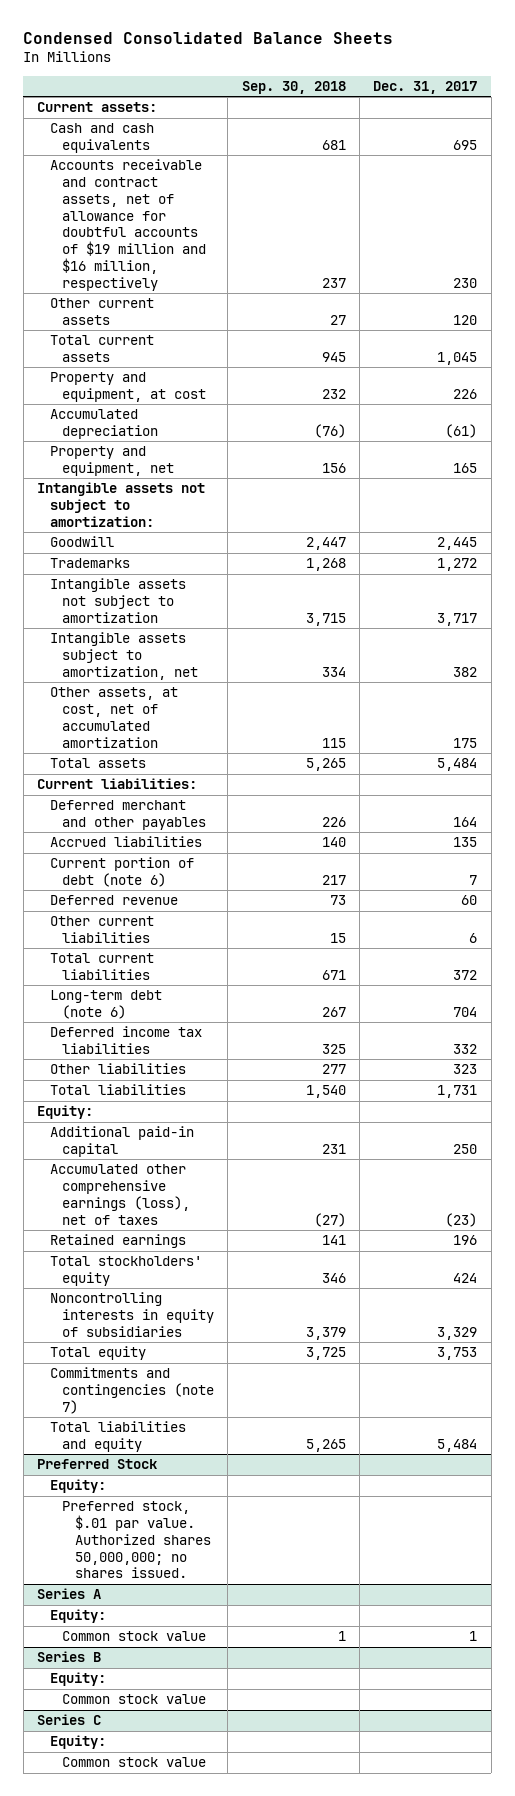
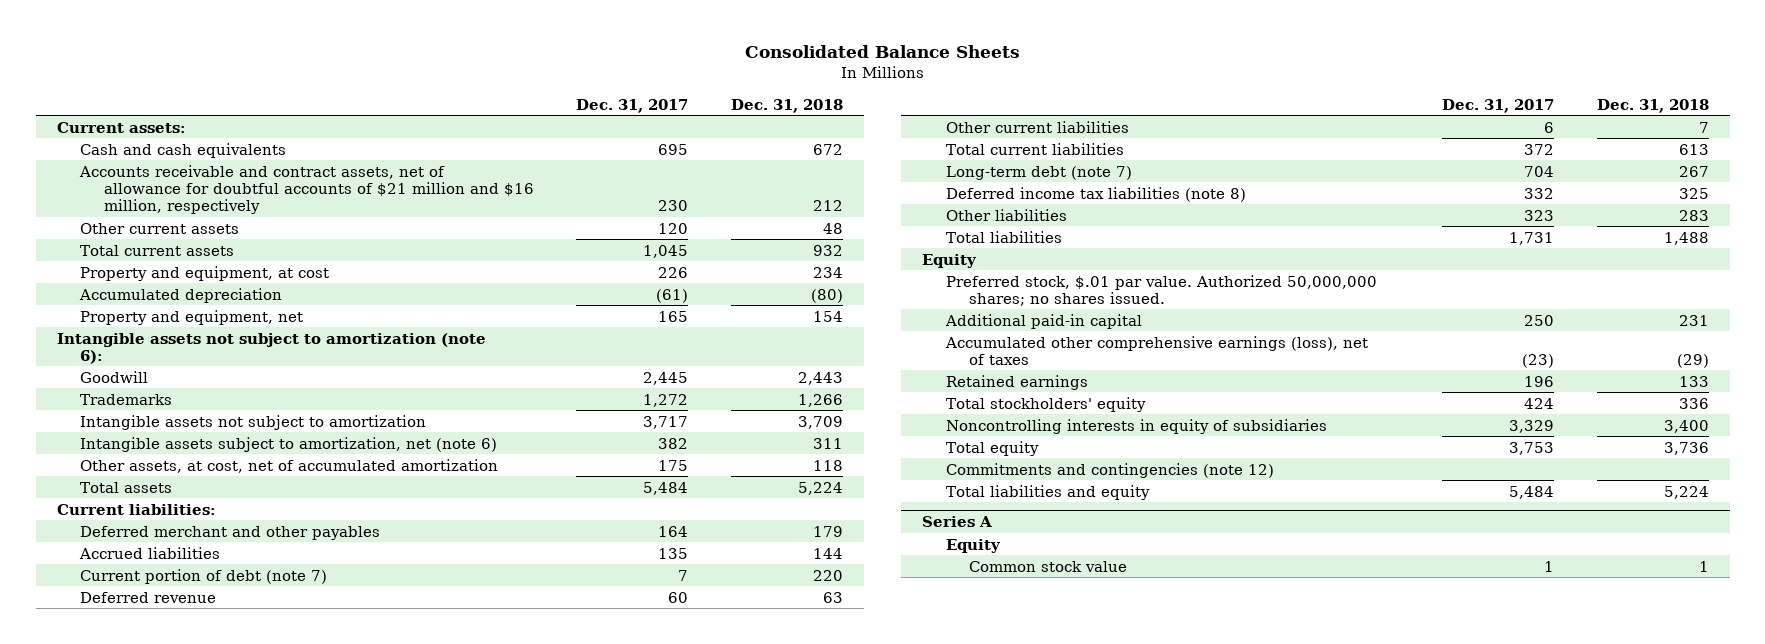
[23,32,394,45] Condensed Consolidated Balance Sheets -> [744,45,1020,59] Consolidated Balance Sheets
[241,81,346,95] Sep. 30, 2018 -> none
none -> [731,98,844,113] Dec. 31, 2018
[49,159,207,291] Accounts receivable and contract assets, net of allowance for doubtful accounts of $19 million and $16 million, respectively -> [79,164,534,214] Accounts receivable and contract assets, net of allowance for doubtful accounts of $21 million and $16 million, respectively
[37,482,206,527] Intangible assets not subject to amortization: -> [56,332,486,364] Intangible assets not subject to amortization (note 6):
[49,632,199,680] Intangible assets subject to amortization, net -> [80,436,498,452] Intangible assets subject to amortization, net (note 6)
[49,857,194,887] Current portion of debt (note 6) -> [80,568,328,584] Current portion of debt (note 7)
[49,990,162,1019] Long-term debt (note 6) -> [945,165,1132,180] Long-term debt (note 7)
[49,1026,202,1054] Deferred income tax liabilities -> [945,186,1246,202] Deferred income tax liabilities (note 8)
[37,1105,94,1120] Equity: -> [922,253,978,268] Equity
none -> [945,274,1377,306] Preferred stock, $.01 par value. Authorized 50,000,000 shares; no shares issued.
[49,1367,215,1414] Commitments and contingencies (note 7) -> [945,462,1274,478] Commitments and contingencies (note 12)
[37,1459,158,1470] Preferred Stock -> none
[49,1479,106,1494] Equity: -> none
[62,1501,211,1579] Preferred stock, $.01 par value. Authorized shares 50,000,000; no shares issued. -> none
[49,1609,106,1624] Equity: -> [945,538,1001,553] Equity
[37,1651,102,1663] Series B -> none
[49,1672,106,1687] Equity: -> none
[62,1694,207,1705] Common stock value -> none
[37,1714,102,1726] Series C -> none
[49,1735,106,1750] Equity: -> none
[62,1757,207,1768] Common stock value -> none

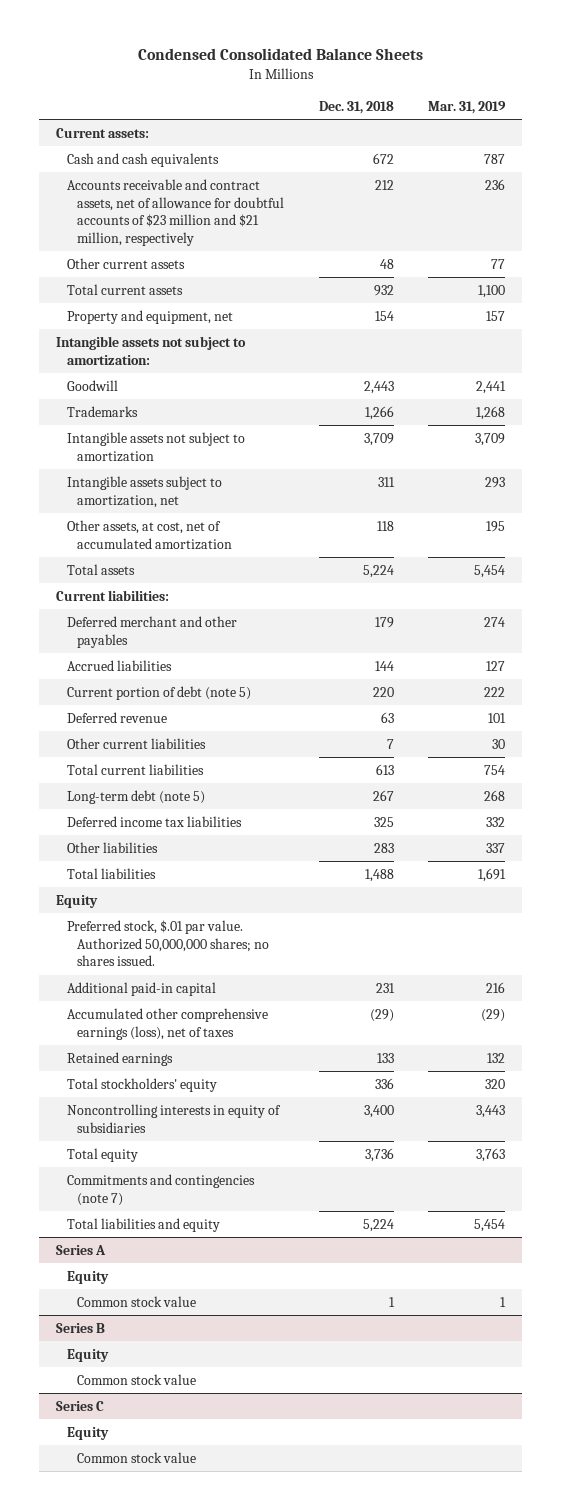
[744,45,1020,59] Consolidated Balance Sheets -> [137,48,423,61] Condensed Consolidated Balance Sheets
[576,98,689,113] Dec. 31, 2017 -> none
none -> [427,100,506,114] Mar. 31, 2019
[79,164,534,214] Accounts receivable and contract assets, net of allowance for doubtful accounts of $21 million and $16 million, respectively -> [66,178,285,246] Accounts receivable and contract assets, net of allowance for doubtful accounts of $23 million and $21 million, respectively
[80,265,330,281] Property and equipment, at cost -> none
[79,287,283,303] Accumulated depreciation -> none
[56,332,486,364] Intangible assets not subject to amortization (note 6): -> [56,335,247,365] Intangible assets not subject to amortization:
[80,436,498,452] Intangible assets subject to amortization, net (note 6) -> [66,475,222,508] Intangible assets subject to amortization, net
[80,568,328,584] Current portion of debt (note 7) -> [66,685,251,700] Current portion of debt (note 5)
[945,165,1132,180] Long-term debt (note 7) -> [66,789,205,804] Long-term debt (note 5)
[945,186,1246,202] Deferred income tax liabilities (note 8) -> [66,815,242,827] Deferred income tax liabilities
[945,462,1274,478] Commitments and contingencies (note 12) -> [66,1173,255,1206] Commitments and contingencies (note 7)
none -> [56,1322,106,1333] Series B
none -> [66,1348,109,1362] Equity
none -> [77,1373,197,1385] Common stock value
none -> [56,1400,105,1411] Series C
none -> [66,1426,109,1440] Equity
none -> [77,1451,197,1463] Common stock value

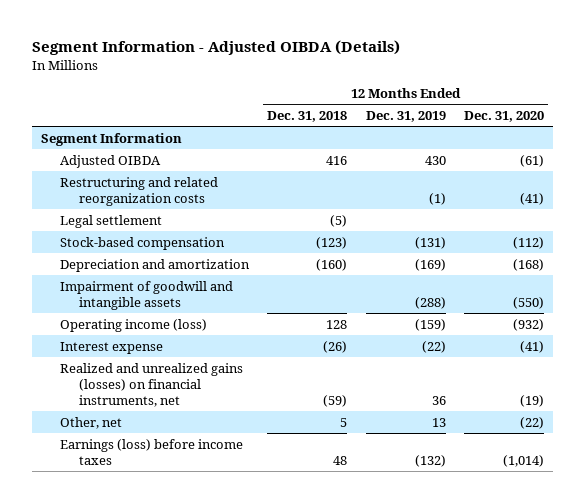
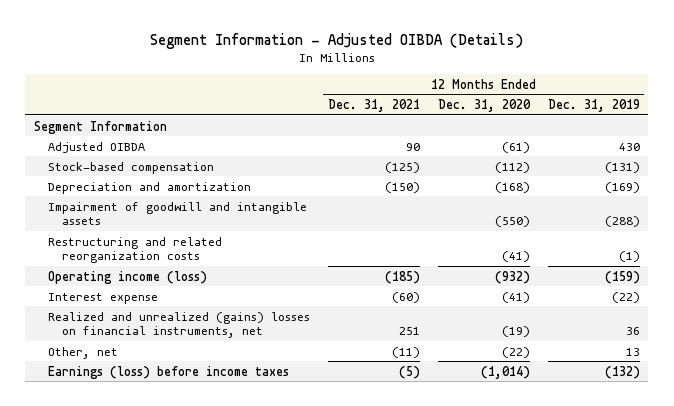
[267,111,348,123] Dec. 31, 2018 -> none
none -> [327,99,420,113] Dec. 31, 2021
[60,214,163,228] Legal settlement -> none
[60,176,219,206] Restructuring and related reorganization costs -> [48,236,223,264] Restructuring and related reorganization costs
[60,362,244,407] Realized and unrealized gains (losses) on financial instruments, net -> [48,311,311,339] Realized and unrealized (gains) losses on financial instruments, net

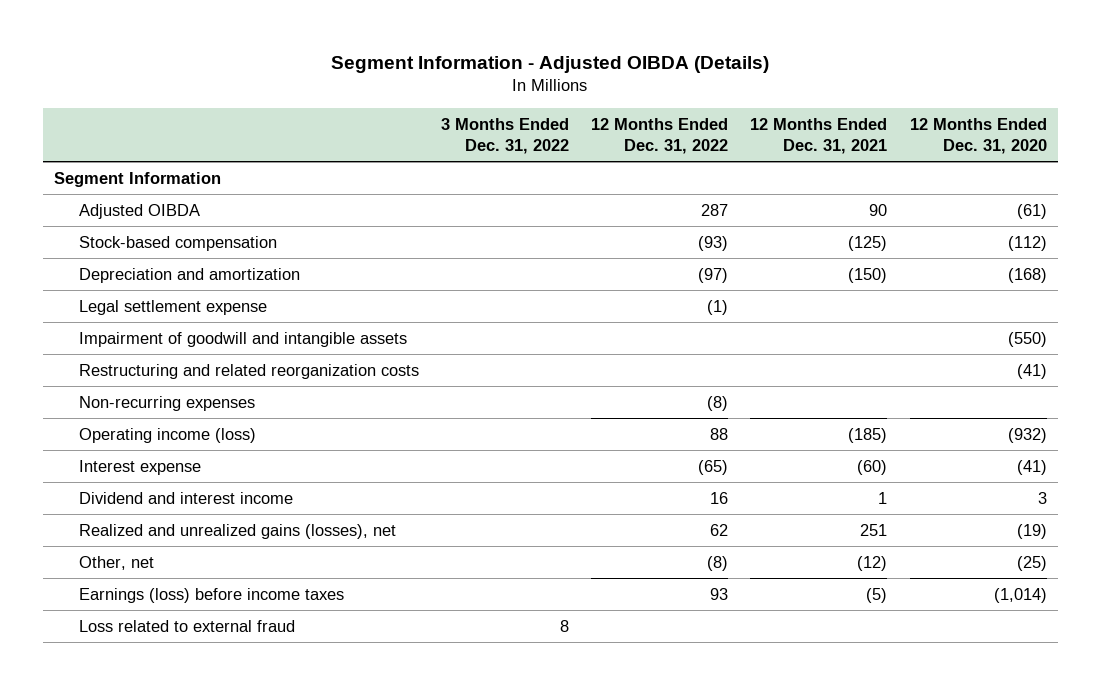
[547,99,640,113] Dec. 31, 2019 -> none
none -> [440,117,569,155] 3 Months Ended Dec. 31, 2022
none -> [591,117,729,155] 12 Months Ended Dec. 31, 2022
none -> [78,299,267,315] Legal settlement expense
none -> [78,395,255,411] Non-recurring expenses
none -> [78,491,293,504] Dividend and interest income
[48,311,311,339] Realized and unrealized (gains) losses on financial instruments, net -> [78,523,396,539] Realized and unrealized gains (losses), net
[391,346,420,358] (11) -> [857,555,888,571] (12)
[501,346,530,358] (22) -> [1016,555,1047,571] (25)
none -> [78,619,295,632] Loss related to external fraud

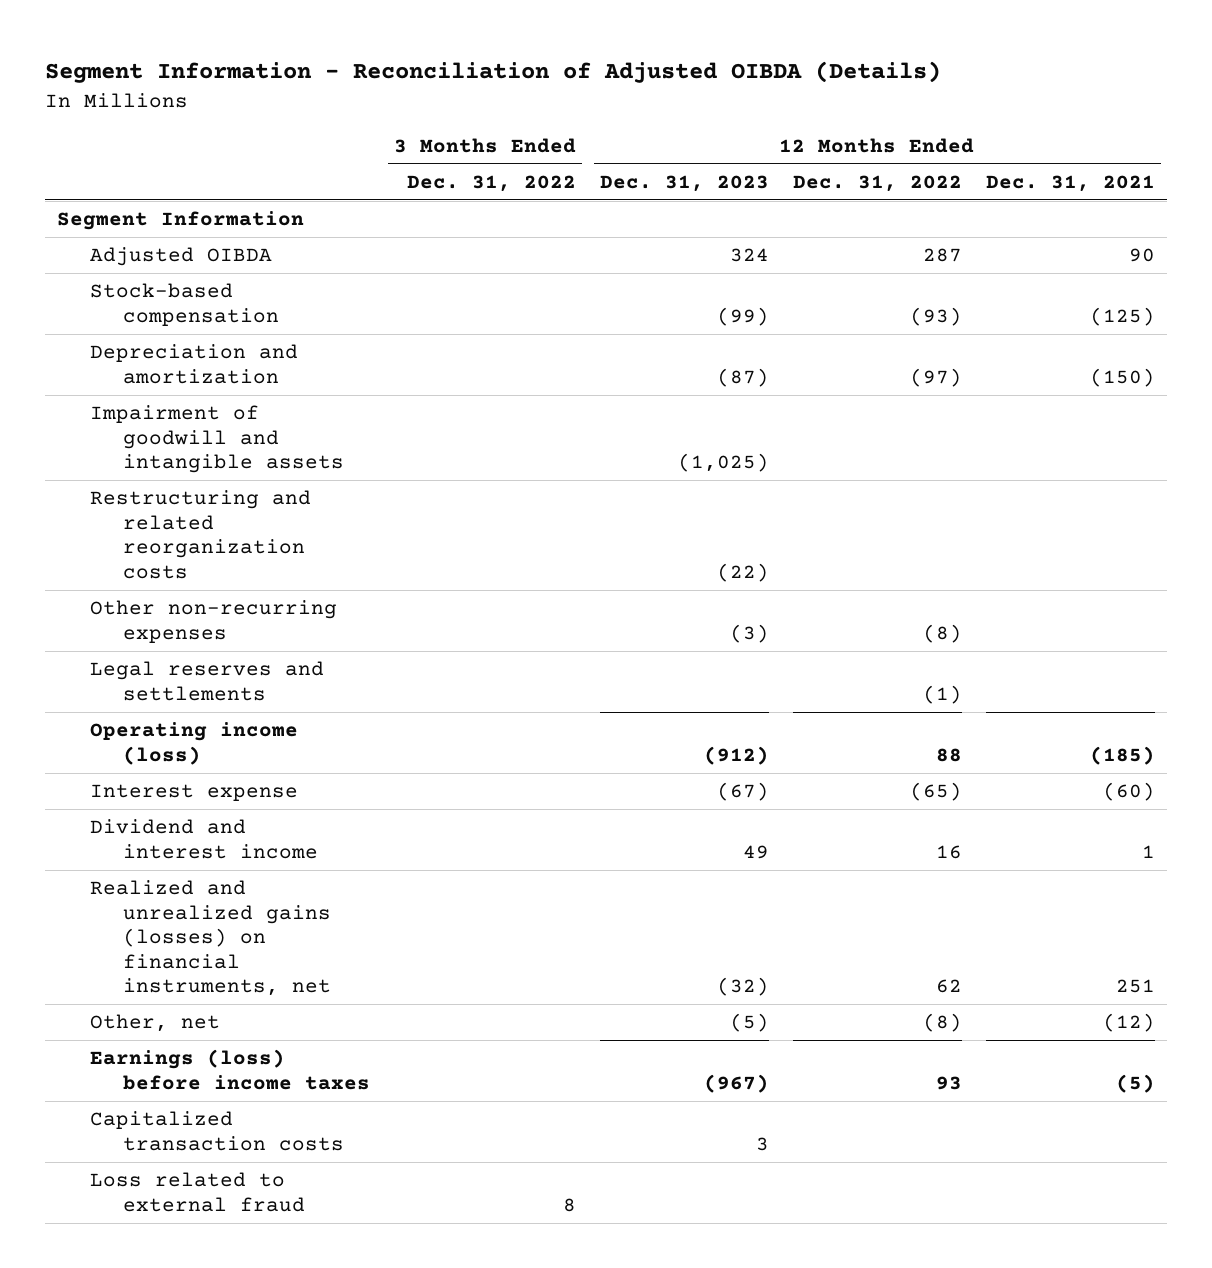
[331,55,770,73] Segment Information - Adjusted OIBDA (Details) -> [45,61,942,84] Segment Information - Reconciliation of Adjusted OIBDA (Details)
[909,117,1047,155] 12 Months Ended Dec. 31, 2020 -> none
none -> [599,174,769,192] Dec. 31, 2023
[78,299,267,315] Legal settlement expense -> none
[78,395,255,411] Non-recurring expenses -> [90,600,338,643] Other non-recurring expenses
none -> [90,661,325,701] Legal reserves and settlements
[78,523,396,539] Realized and unrealized gains (losses), net -> [90,880,331,997] Realized and unrealized gains (losses) on financial instruments, net
none -> [90,1111,344,1151] Capitalized transaction costs

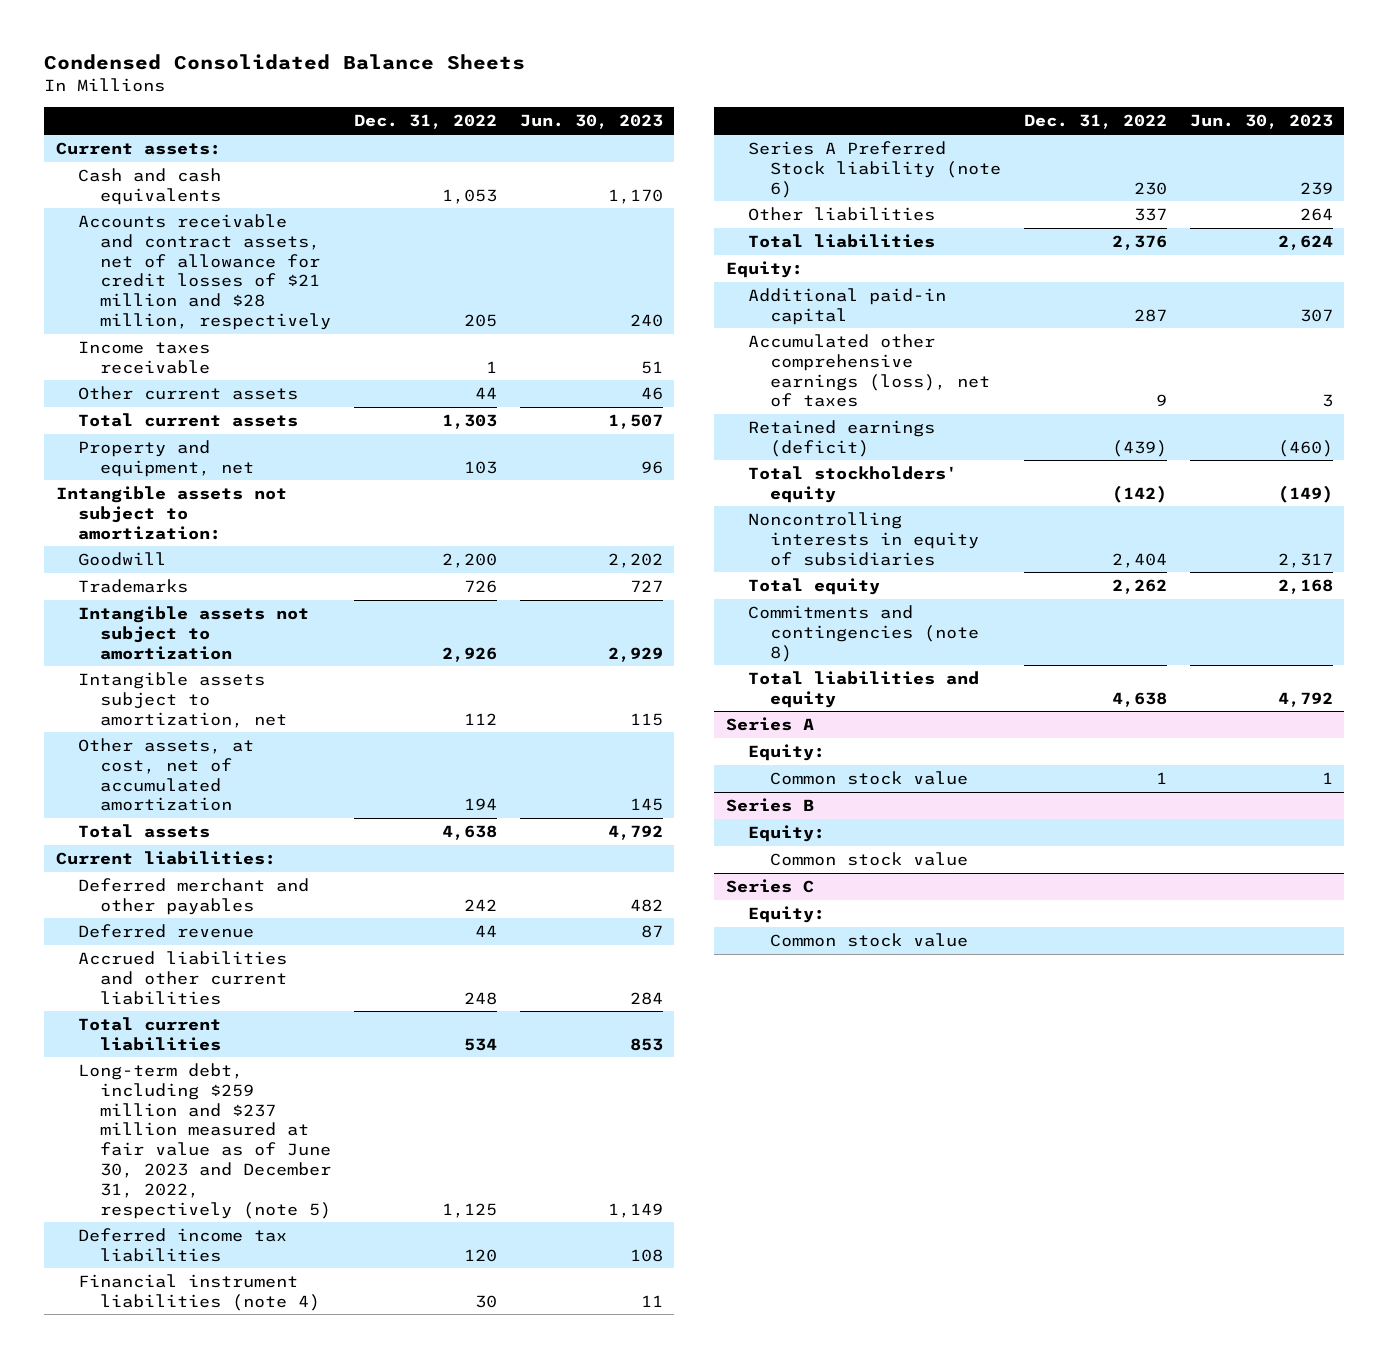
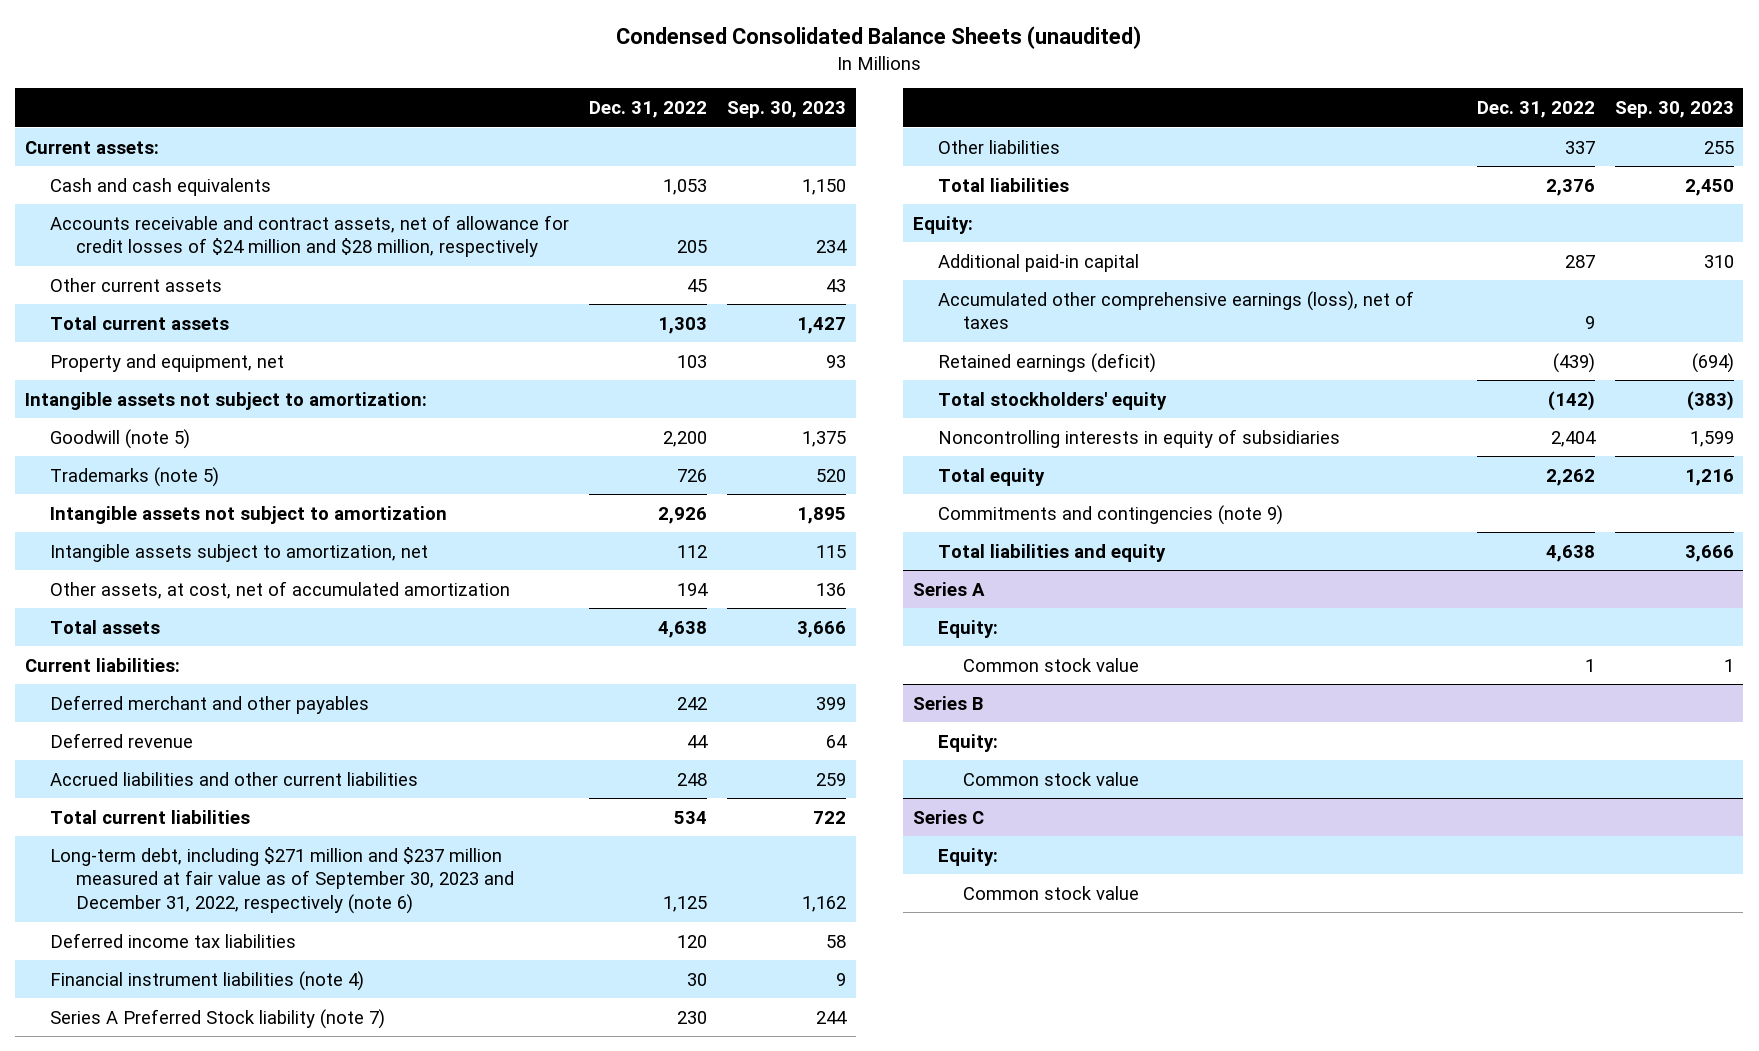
[44,54,526,71] Condensed Consolidated Balance Sheets -> [616,26,1142,50] Condensed Consolidated Balance Sheets (unaudited)
[519,114,663,130] Jun. 30, 2023 -> none
none -> [727,101,847,119] Sep. 30, 2023
[78,340,211,374] Income taxes receivable -> none
[78,213,332,331] Accounts receivable and contract assets, net of allowance for credit losses of $21 million and $28 million, respectively -> [50,214,570,258] Accounts receivable and contract assets, net of allowance for credit losses of $24 million and $28 million, respectively
[475,386,498,399] 44 -> [687,278,708,292] 45
[78,551,167,566] Goodwill -> [50,428,191,449] Goodwill (note 5)
[78,578,189,593] Trademarks -> [50,466,220,487] Trademarks (note 5)
[78,1062,332,1219] Long-term debt, including $259 million and $237 million measured at fair value as of June 30, 2023 and December 31, 2022, respectively (note 5) -> [50,846,514,915] Long-term debt, including $271 million and $237 million measured at fair value as of September 30, 2023 and December 31, 2022, respectively (note 6)
[748,140,1002,198] Series A Preferred Stock liability (note 6) -> [50,1008,386,1029] Series A Preferred Stock liability (note 7)
[748,604,980,662] Commitments and contingencies (note 8) -> [937,504,1283,525] Commitments and contingencies (note 9)

